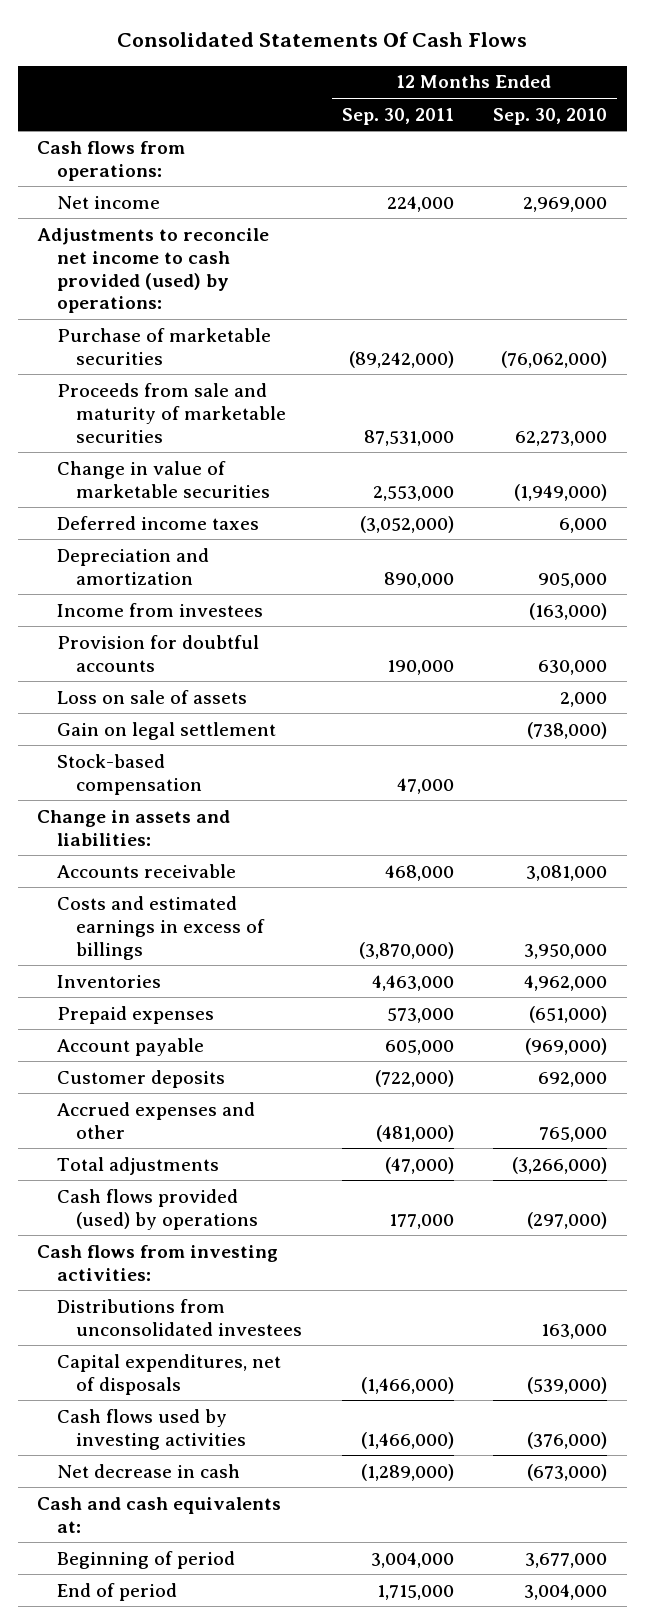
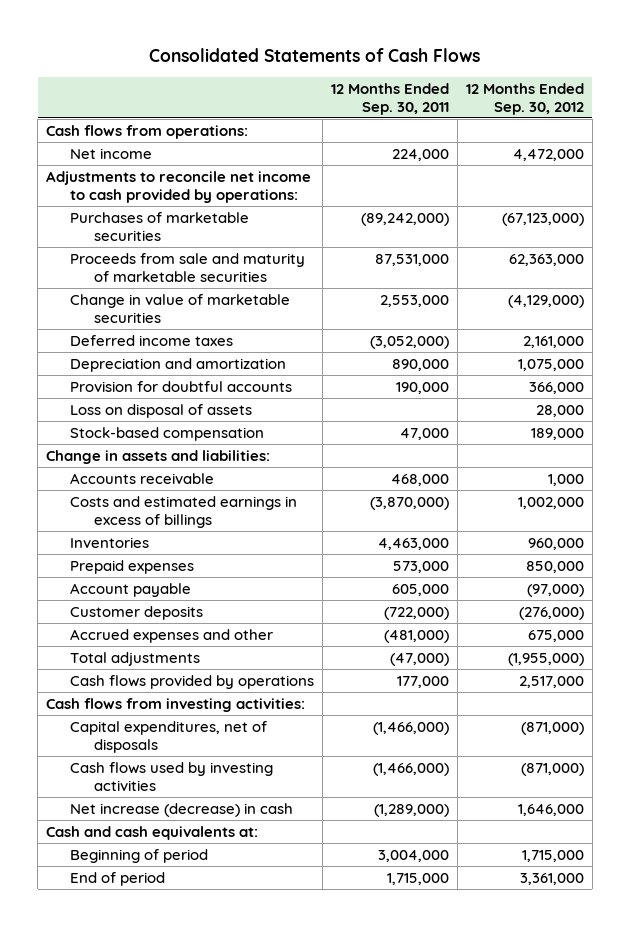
[117,31,528,47] Consolidated Statements Of Cash Flows -> [149,47,481,62] Consolidated Statements of Cash Flows
[493,107,608,125] Sep. 30, 2010 -> none
none -> [466,82,585,115] 12 Months Ended Sep. 30, 2012
[37,227,270,314] Adjustments to reconcile net income to cash provided (used) by operations: -> [46,170,312,204] Adjustments to reconcile net income to cash provided by operations:
[56,327,271,365] Purchase of marketable securities -> [70,211,250,242] Purchases of marketable securities
[56,602,263,617] Income from investees -> none
[56,721,276,740] Gain on legal settlement -> none
[56,689,247,704] Loss on sale of assets -> [70,403,253,418] Loss on disposal of assets
[56,1188,259,1230] Cash flows provided (used) by operations -> [70,674,315,689] Cash flows provided by operations
[56,1298,303,1336] Distributions from unconsolidated investees -> none
[56,1463,240,1478] Net decrease in cash -> [70,802,294,817] Net increase (decrease) in cash

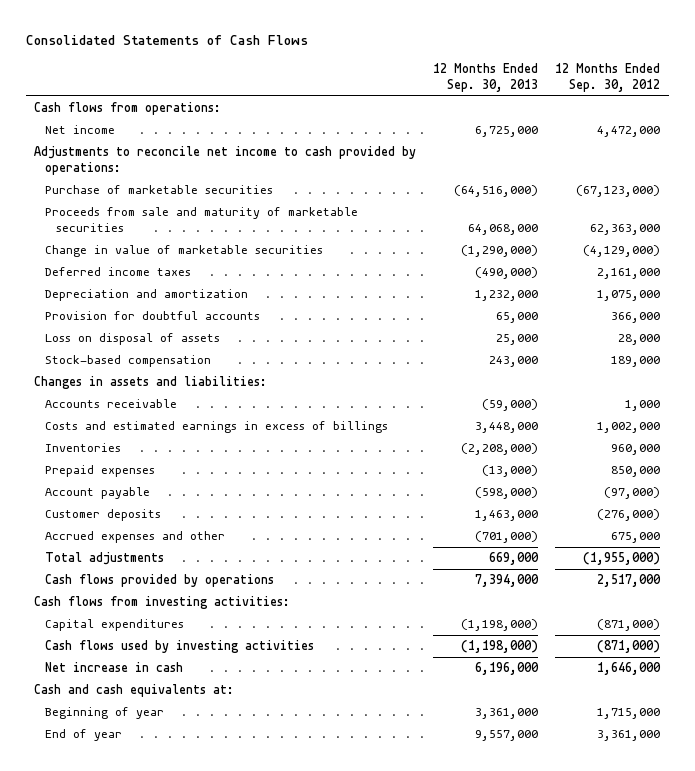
[331,82,450,115] 12 Months Ended Sep. 30, 2011 -> none
none -> [433,62,539,92] 12 Months Ended Sep. 30, 2013
[70,211,250,242] Purchases of marketable securities -> [45,185,274,195] Purchase of marketable securities
[46,449,271,464] Change in assets and liabilities: -> [34,376,268,390] Changes in assets and liabilities:
[70,720,268,754] Capital expenditures, net of disposals -> [45,619,185,632] Capital expenditures
[70,802,294,817] Net increase (decrease) in cash -> [45,662,184,673] Net increase in cash
[70,848,209,863] Beginning of period -> [45,707,165,720] Beginning of year
[70,871,166,886] End of period -> [45,729,123,742] End of year

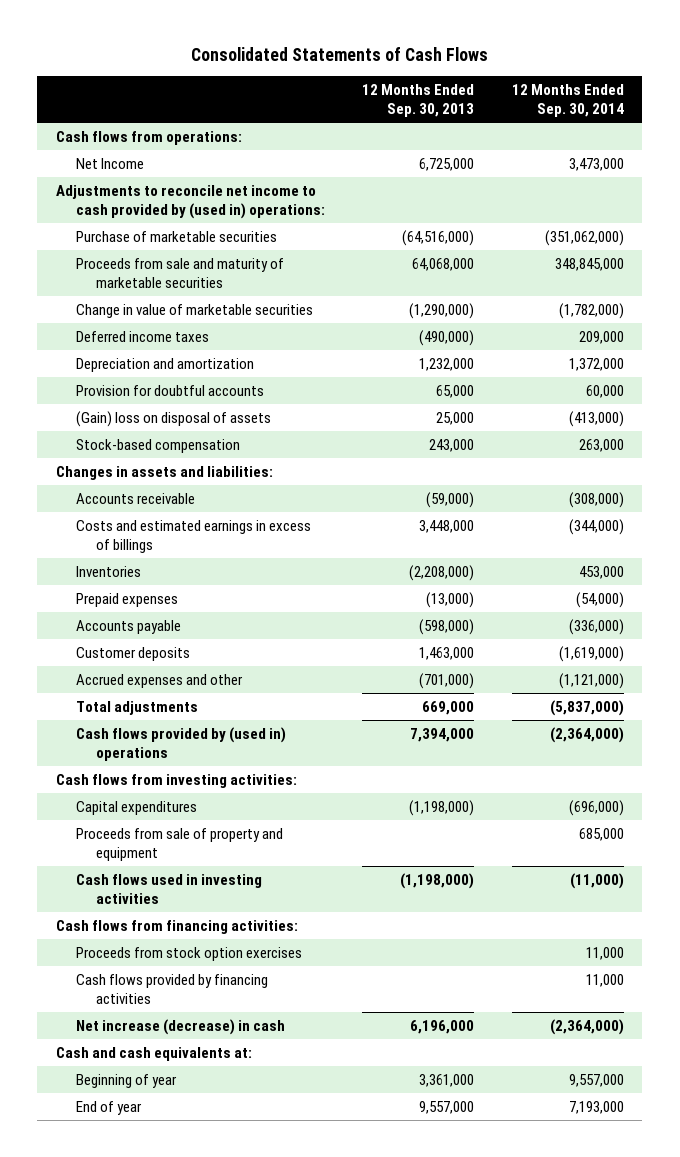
[555,62,661,92] 12 Months Ended Sep. 30, 2012 -> none
none -> [511,84,624,118] 12 Months Ended Sep. 30, 2014
[45,125,116,135] Net income -> [75,158,144,170] Net Income
[34,146,417,176] Adjustments to reconcile net income to cash provided by operations: -> [56,185,325,219] Adjustments to reconcile net income to cash provided by (used in) operations:
[45,333,221,346] Loss on disposal of assets -> [75,411,271,428] (Gain) loss on disposal of assets
[45,487,151,500] Account payable -> [75,620,181,635] Accounts payable
[45,574,275,588] Cash flows provided by operations -> [75,727,286,761] Cash flows provided by (used in) operations
none -> [75,828,283,861] Proceeds from sale of property and equipment
[45,640,315,654] Cash flows used by investing activities -> [75,874,262,904] Cash flows used in investing activities
none -> [56,920,299,935] Cash flows from financing activities:
none -> [75,947,302,962] Proceeds from stock option exercises
none -> [75,974,268,1004] Cash flows provided by financing activities
[45,662,184,673] Net increase in cash -> [75,1019,285,1036] Net increase (decrease) in cash

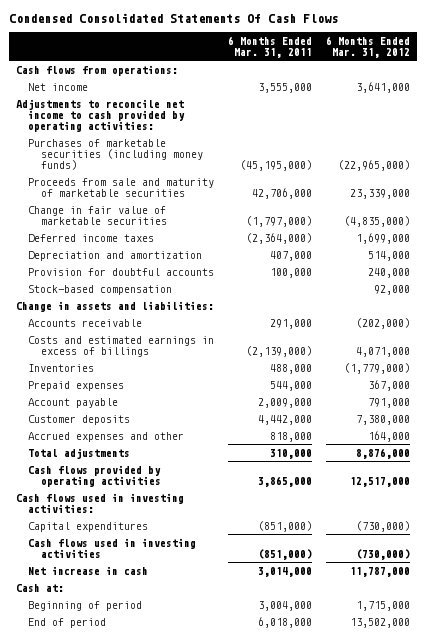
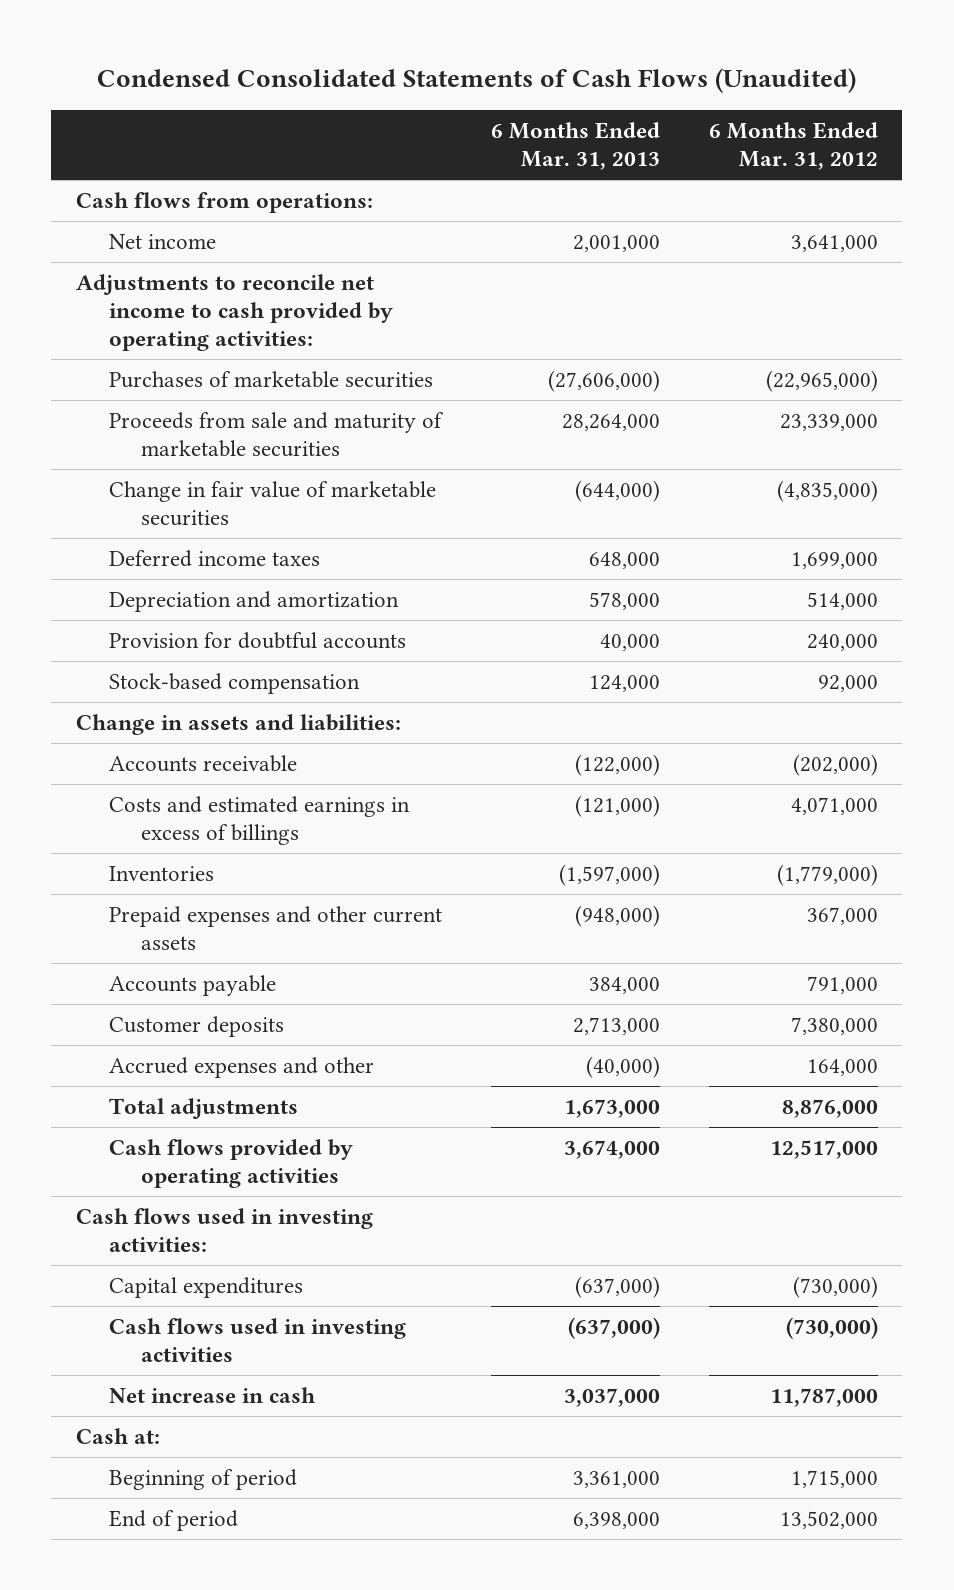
[8,12,338,23] Condensed Consolidated Statements Of Cash Flows -> [96,67,856,93] Condensed Consolidated Statements of Cash Flows (Unaudited)
[228,35,313,58] 6 Months Ended Mar. 31, 2011 -> none
none -> [490,121,660,170] 6 Months Ended Mar. 31, 2013
[28,138,203,171] Purchases of marketable securities (including money funds) -> [108,371,433,389] Purchases of marketable securities
[28,380,125,391] Prepaid expenses -> [108,906,442,950] Prepaid expenses and other current assets
[28,397,119,408] Account payable -> [108,975,276,997] Accounts payable

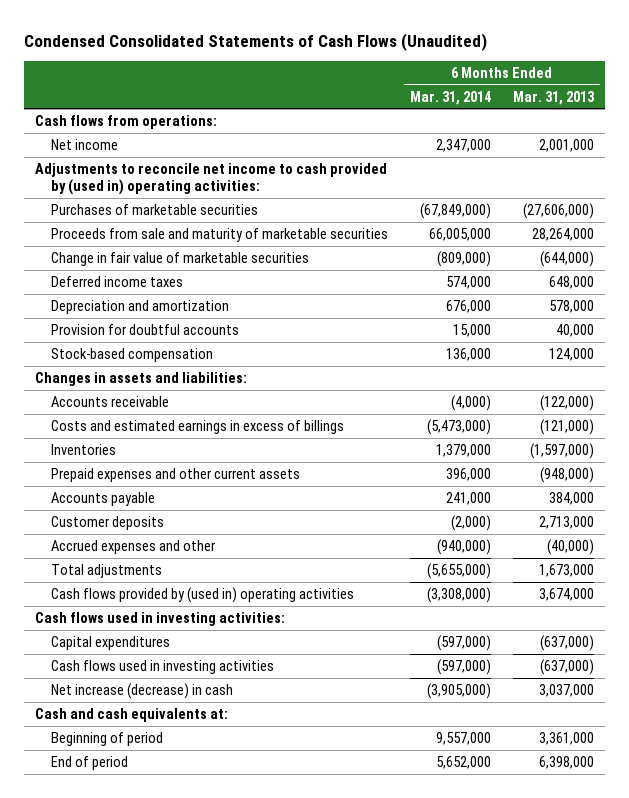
[708,121,878,170] 6 Months Ended Mar. 31, 2012 -> none
none -> [409,90,491,105] Mar. 31, 2014
[75,274,393,351] Adjustments to reconcile net income to cash provided by operating activities: -> [34,163,387,196] Adjustments to reconcile net income to cash provided by (used in) operating activities:
[75,714,401,736] Change in assets and liabilities: -> [34,372,247,387] Changes in assets and liabilities:
[108,1139,353,1188] Cash flows provided by operating activities -> [50,587,354,604] Cash flows provided by (used in) operating activities
[108,1387,316,1404] Net increase in cash -> [50,683,233,700] Net increase (decrease) in cash
[75,1428,160,1445] Cash at: -> [34,708,228,723] Cash and cash equivalents at:

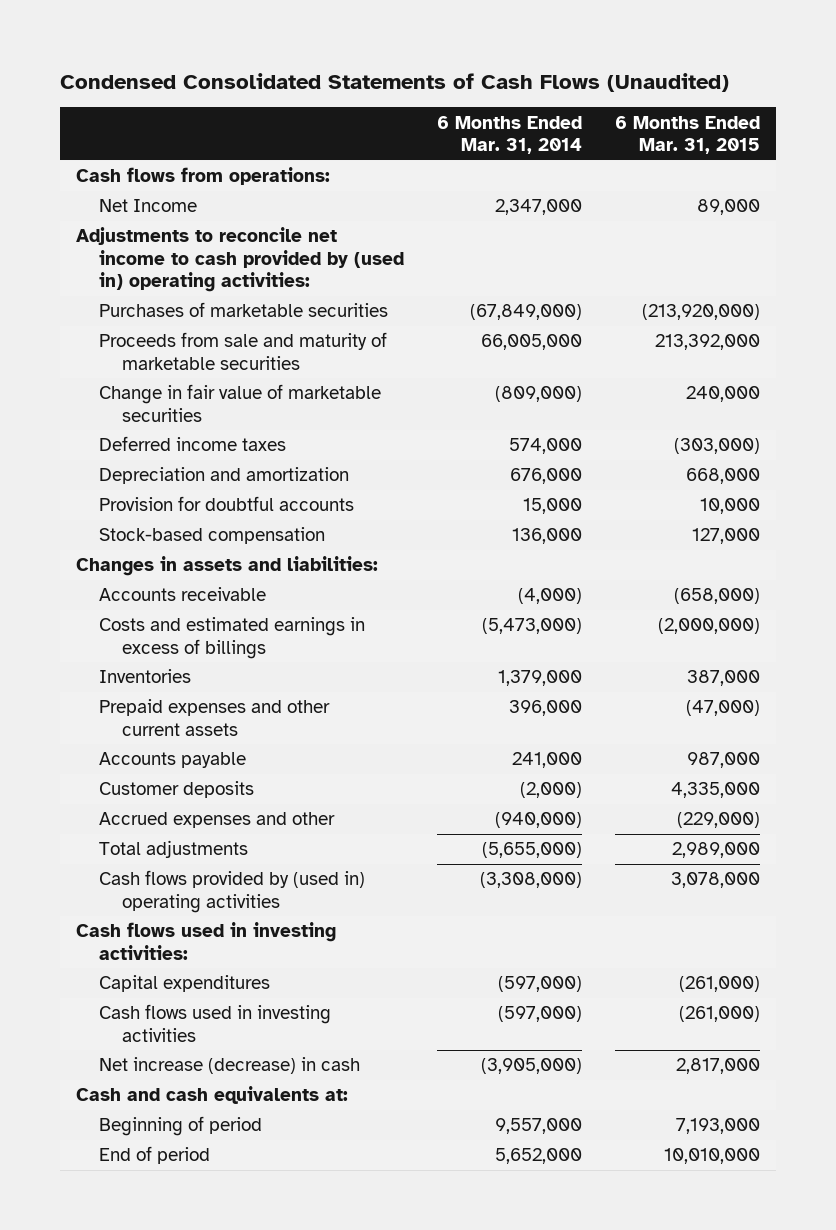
[512,90,595,105] Mar. 31, 2013 -> none
none -> [614,115,760,155] 6 Months Ended Mar. 31, 2015
[50,139,118,151] Net income -> [99,199,198,213] Net Income

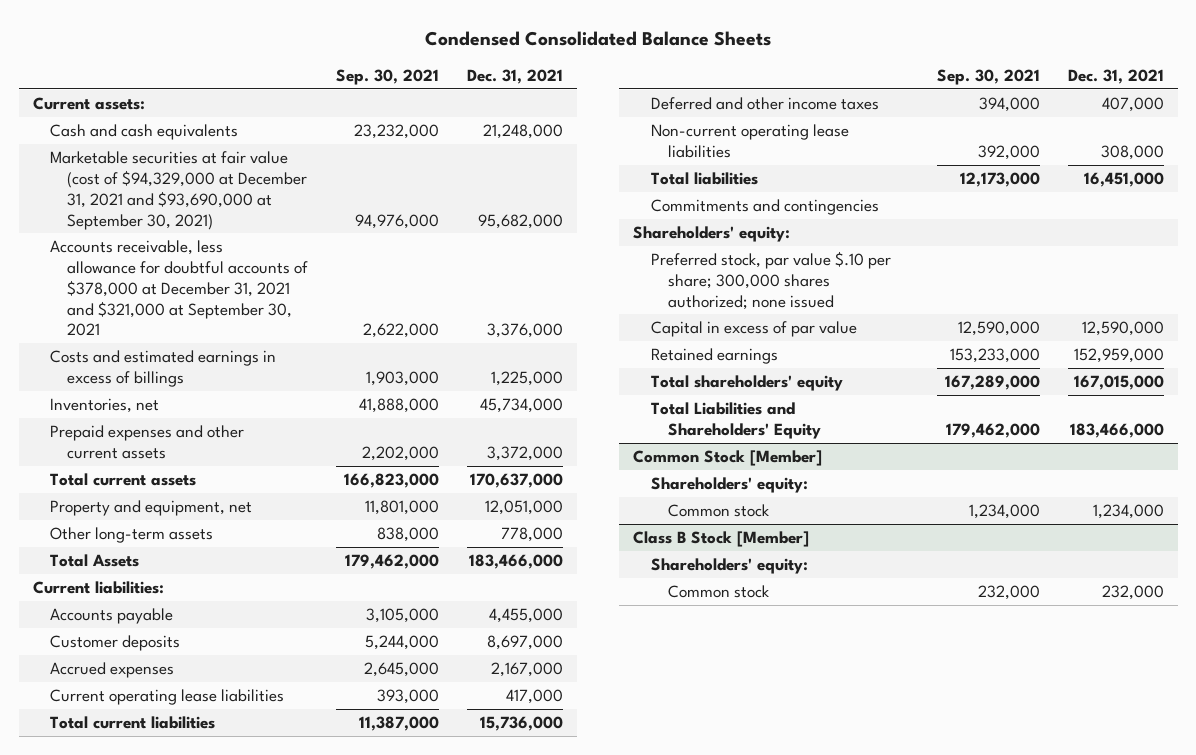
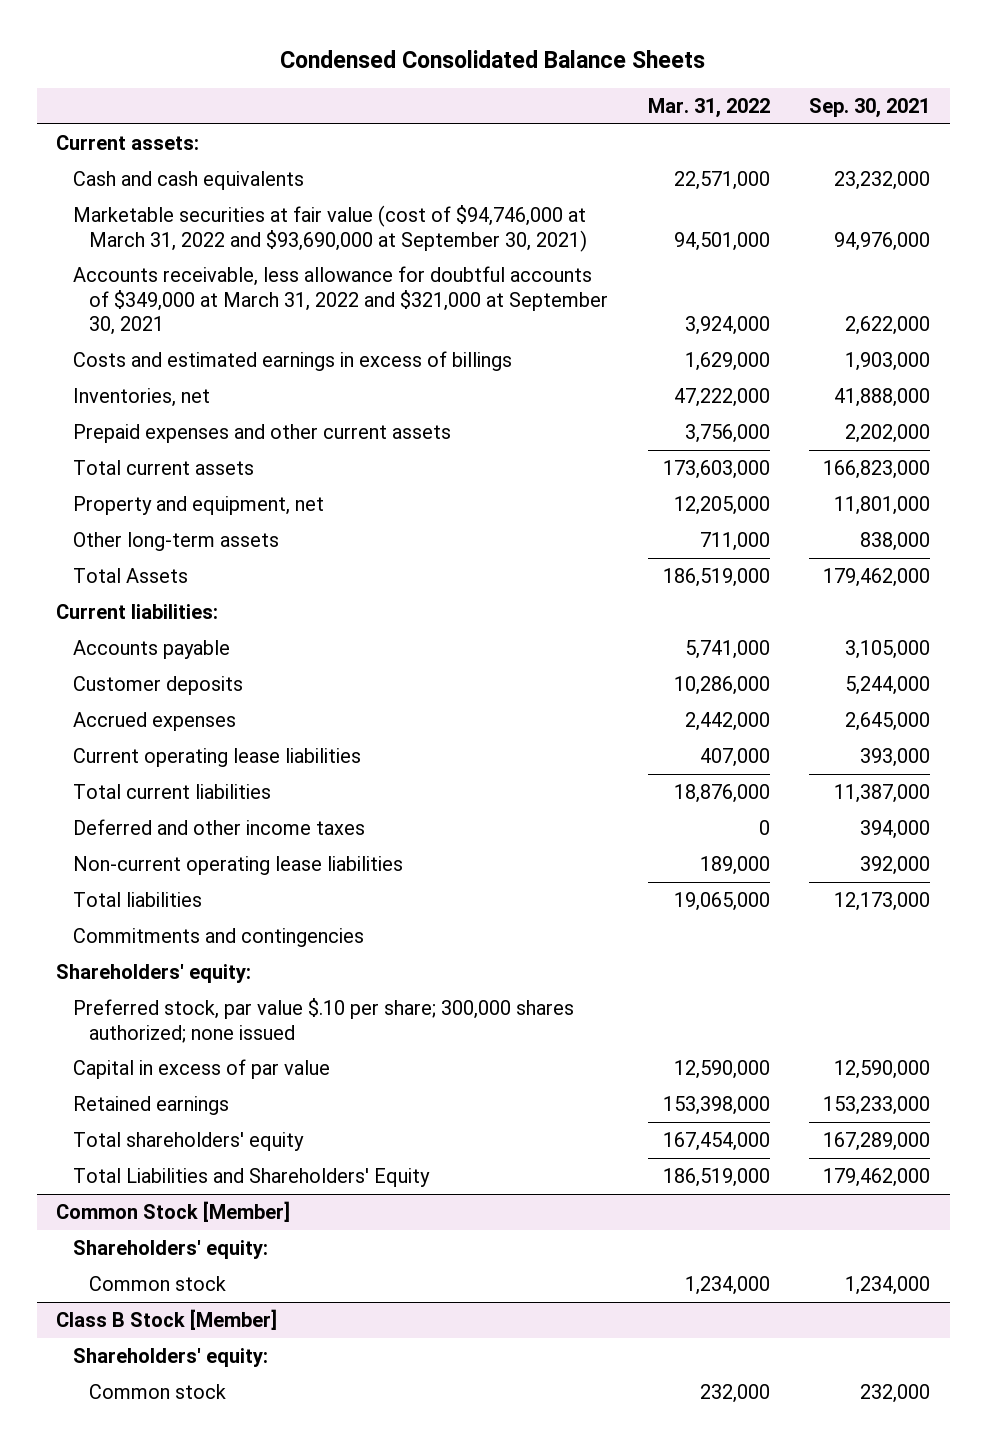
[467,69,564,85] Dec. 31, 2021 -> none
none -> [647,97,770,118] Mar. 31, 2022
[50,150,308,230] Marketable securities at fair value (cost of $94,329,000 at December 31, 2021 and $93,690,000 at September 30, 2021) -> [72,204,588,252] Marketable securities at fair value (cost of $94,746,000 at March 31, 2022 and $93,690,000 at September 30, 2021)
[50,239,309,337] Accounts receivable, less allowance for doubtful accounts of $378,000 at December 31, 2021 and $321,000 at September 30, 2021 -> [72,265,609,336] Accounts receivable, less allowance for doubtful accounts of $349,000 at March 31, 2022 and $321,000 at September 30, 2021

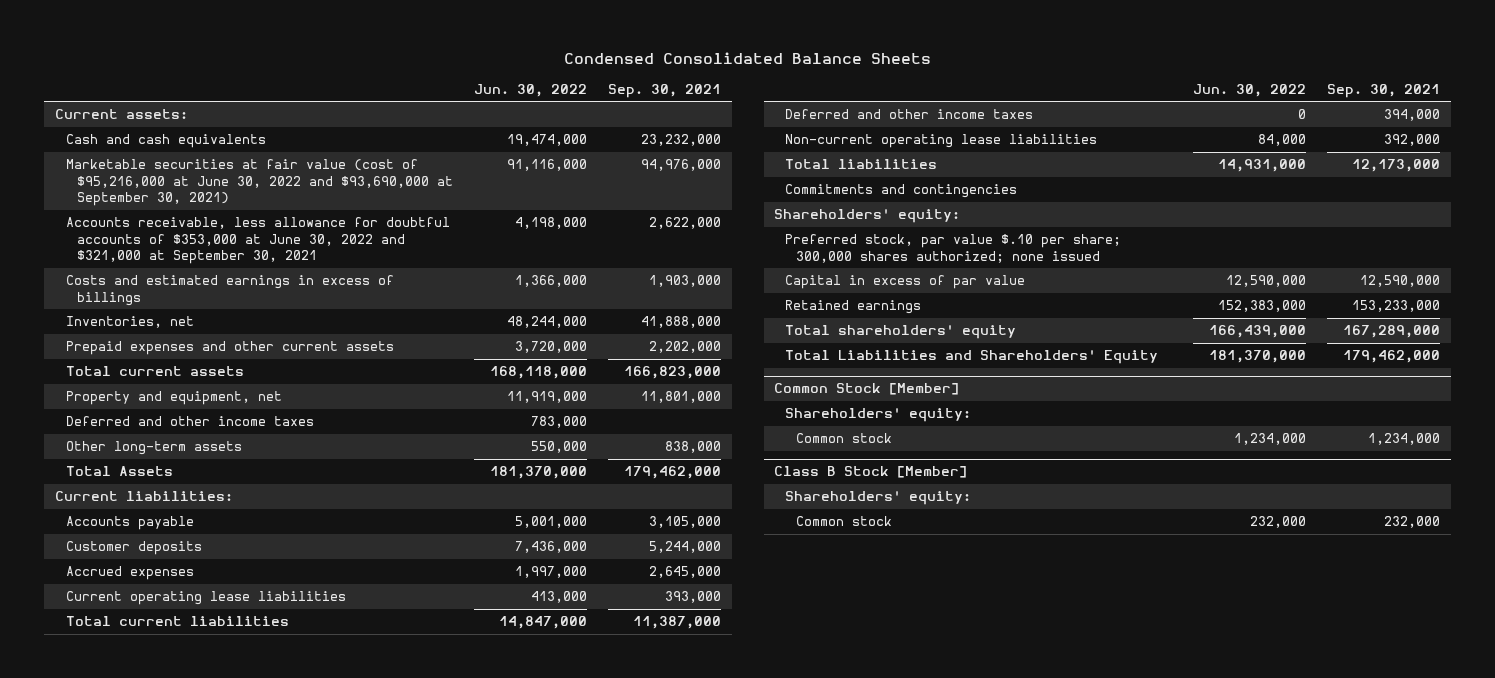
[647,97,770,118] Mar. 31, 2022 -> none
none -> [473,84,587,98] Jun. 30, 2022
[72,204,588,252] Marketable securities at fair value (cost of $94,746,000 at March 31, 2022 and $93,690,000 at September 30, 2021) -> [65,159,453,207] Marketable securities at fair value (cost of $95,216,000 at June 30, 2022 and $93,690,000 at September 30, 2021)
[72,265,609,336] Accounts receivable, less allowance for doubtful accounts of $349,000 at March 31, 2022 and $321,000 at September 30, 2021 -> [65,217,450,265] Accounts receivable, less allowance for doubtful accounts of $353,000 at June 30, 2022 and $321,000 at September 30, 2021
none -> [65,416,314,427] Deferred and other income taxes

